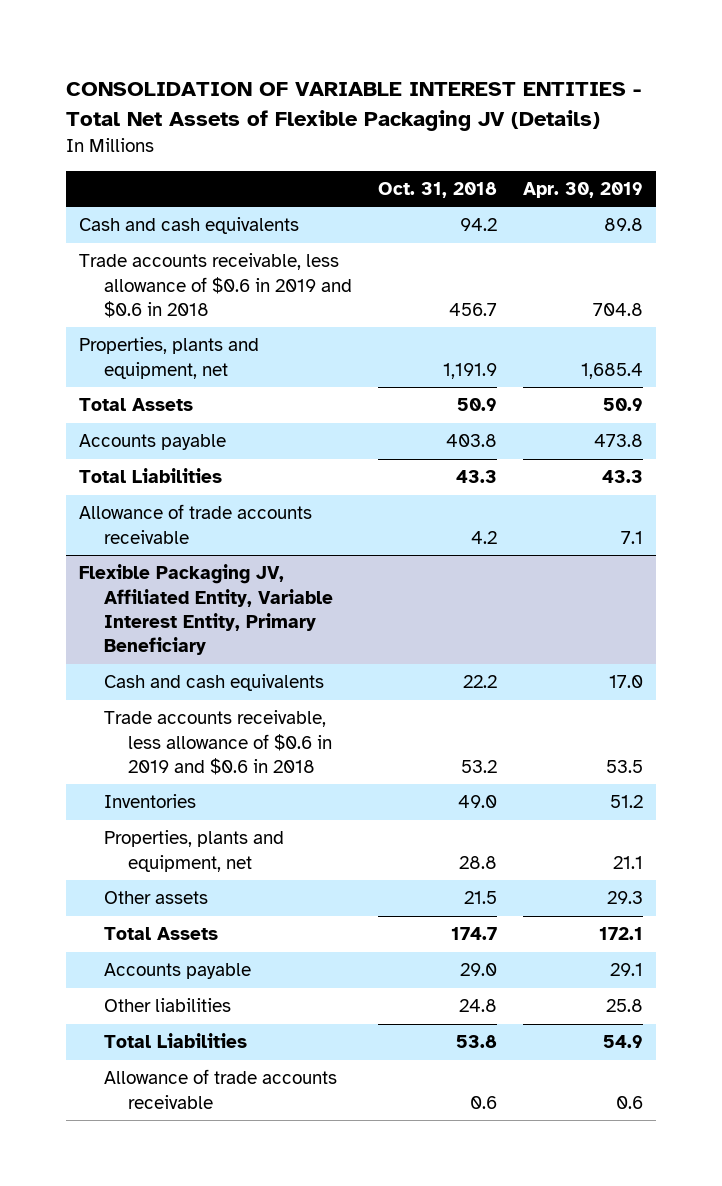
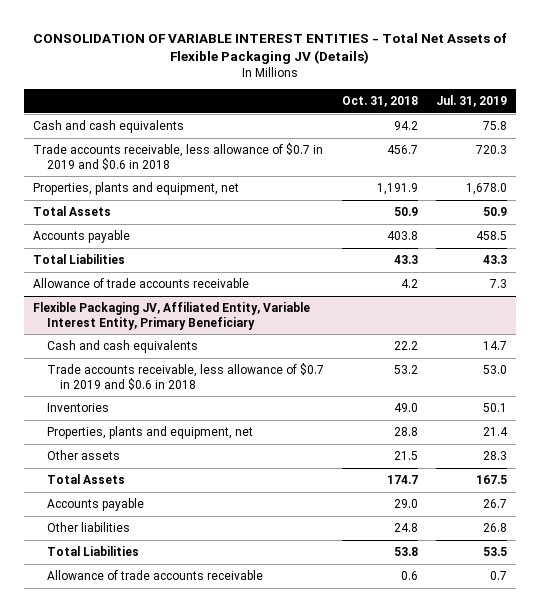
[522,182,643,199] Apr. 30, 2019 -> none
none -> [435,95,507,108] Jul. 31, 2019
[79,253,352,318] Trade accounts receivable, less allowance of $0.6 in 2019 and $0.6 in 2018 -> [33,143,324,170] Trade accounts receivable, less allowance of $0.7 in 2019 and $0.6 in 2018
[103,710,333,775] Trade accounts receivable, less allowance of $0.6 in 2019 and $0.6 in 2018 -> [46,363,324,390] Trade accounts receivable, less allowance of $0.7 in 2019 and $0.6 in 2018

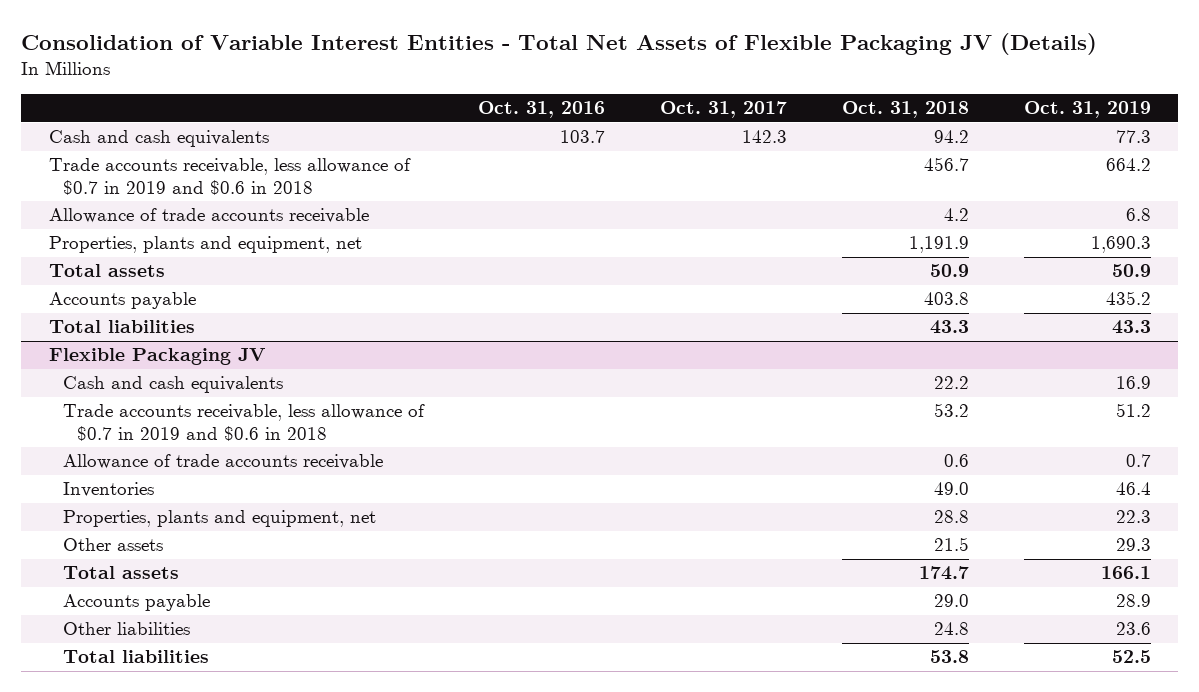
[33,32,508,65] CONSOLIDATION OF VARIABLE INTEREST ENTITIES - Total Net Assets of Flexible Packaging JV (Details) -> [21,33,1098,56] Consolidation of Variable Interest Entities - Total Net Assets of Flexible Packaging JV (Details)
[435,95,507,108] Jul. 31, 2019 -> none
none -> [478,101,606,119] Oct. 31, 2016
none -> [660,101,788,119] Oct. 31, 2017
none -> [1023,101,1151,119] Oct. 31, 2019
[33,278,250,289] Allowance of trade accounts receivable -> [48,208,369,224] Allowance of trade accounts receivable
[33,206,112,217] Total Assets -> [48,264,165,278] Total assets
[33,302,311,330] Flexible Packaging JV, Affiliated Entity, Variable Interest Entity, Primary Beneficiary -> none
[33,254,126,265] Total Liabilities -> [48,320,195,334] Total liabilities
none -> [48,348,266,366] Flexible Packaging JV
none -> [62,454,383,470] Allowance of trade accounts receivable
[46,474,125,485] Total Assets -> [62,566,179,580] Total assets
[46,570,263,581] Allowance of trade accounts receivable -> none
[46,546,139,557] Total Liabilities -> [62,650,209,664] Total liabilities

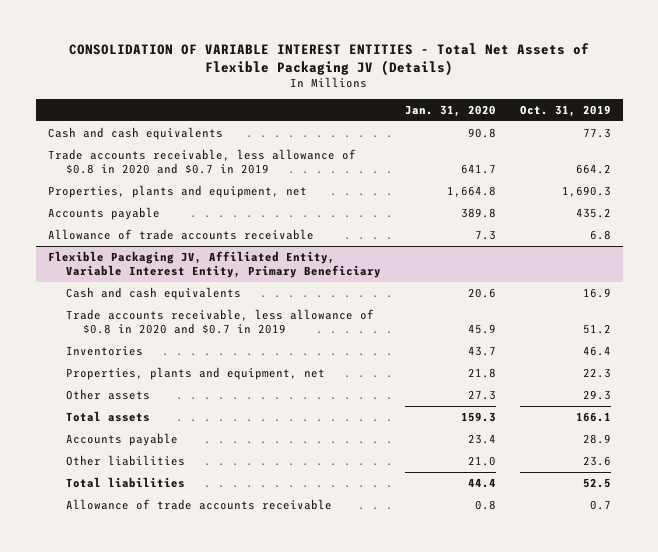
[21,33,1098,56] Consolidation of Variable Interest Entities - Total Net Assets of Flexible Packaging JV (Details) -> [69,42,590,76] CONSOLIDATION OF VARIABLE INTEREST ENTITIES - Total Net Assets of Flexible Packaging JV (Details)
[478,101,606,119] Oct. 31, 2016 -> none
[660,101,788,119] Oct. 31, 2017 -> none
[842,101,970,119] Oct. 31, 2018 -> none
none -> [404,104,496,117] Jan. 31, 2020
[48,158,411,195] Trade accounts receivable, less allowance of $0.7 in 2019 and $0.6 in 2018 -> [47,149,356,175] Trade accounts receivable, less allowance of $0.8 in 2020 and $0.7 in 2019
[48,264,165,278] Total assets -> none
[48,320,195,334] Total liabilities -> none
[48,348,266,366] Flexible Packaging JV -> none
[48,208,369,224] Allowance of trade accounts receivable -> [47,229,314,241] Allowance of trade accounts receivable
none -> [47,251,381,279] Flexible Packaging JV, Affiliated Entity, Variable Interest Entity, Primary Beneficiary
[62,454,383,470] Allowance of trade accounts receivable -> none
[62,404,425,441] Trade accounts receivable, less allowance of $0.7 in 2019 and $0.6 in 2018 -> [65,309,374,335] Trade accounts receivable, less allowance of $0.8 in 2020 and $0.7 in 2019
none -> [65,499,332,511] Allowance of trade accounts receivable

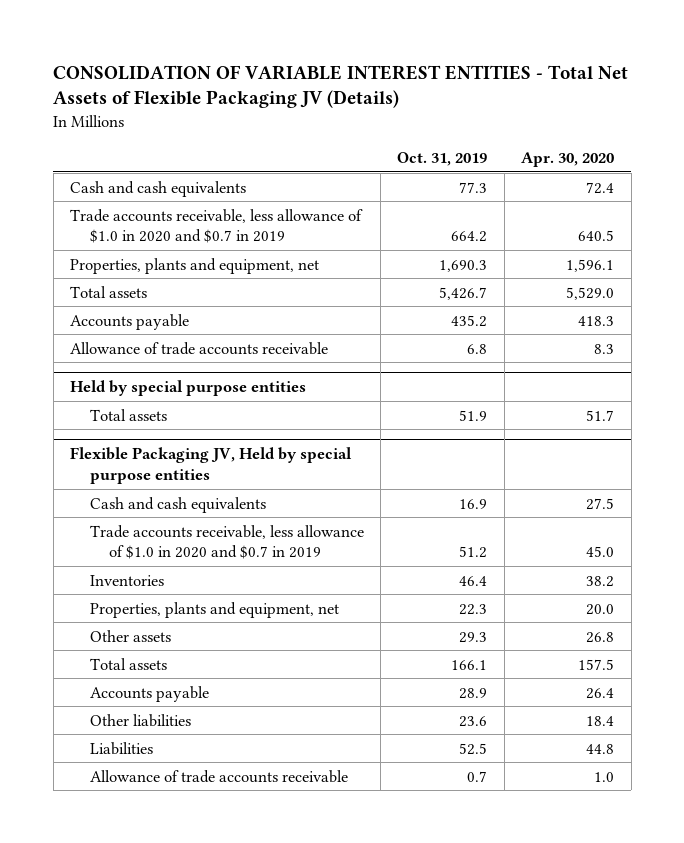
[404,104,496,117] Jan. 31, 2020 -> none
none -> [521,151,615,167] Apr. 30, 2020
[47,149,356,175] Trade accounts receivable, less allowance of $0.8 in 2020 and $0.7 in 2019 -> [70,208,364,244] Trade accounts receivable, less allowance of $1.0 in 2020 and $0.7 in 2019
none -> [70,285,148,298] Total assets
[47,251,381,279] Flexible Packaging JV, Affiliated Entity, Variable Interest Entity, Primary Beneficiary -> none
none -> [70,379,307,396] Held by special purpose entities
none -> [89,408,167,421] Total assets
none -> [70,446,353,484] Flexible Packaging JV, Held by special purpose entities
[65,309,374,335] Trade accounts receivable, less allowance of $0.8 in 2020 and $0.7 in 2019 -> [89,524,364,560] Trade accounts receivable, less allowance of $1.0 in 2020 and $0.7 in 2019
[65,477,185,489] Total liabilities -> [89,741,153,755] Liabilities

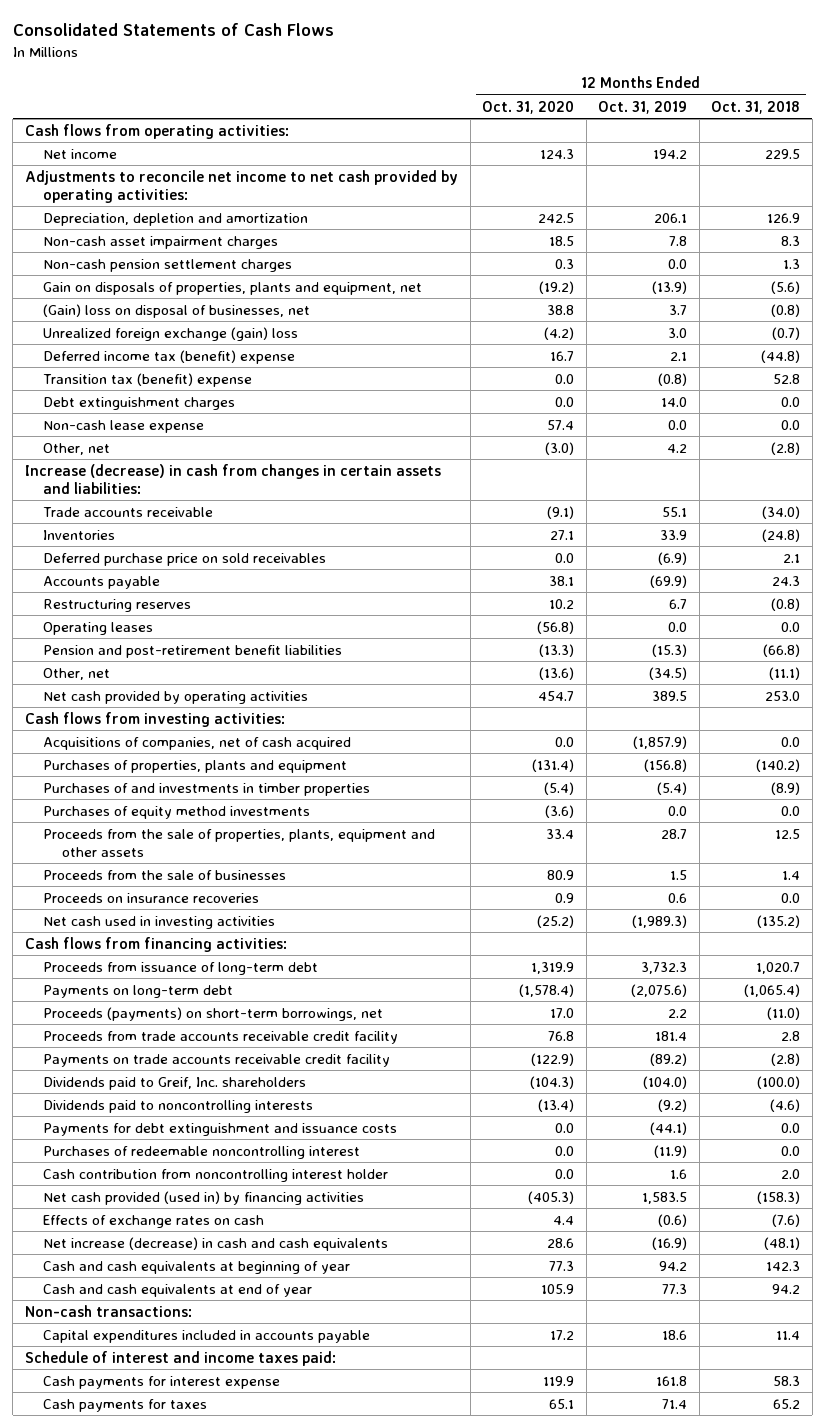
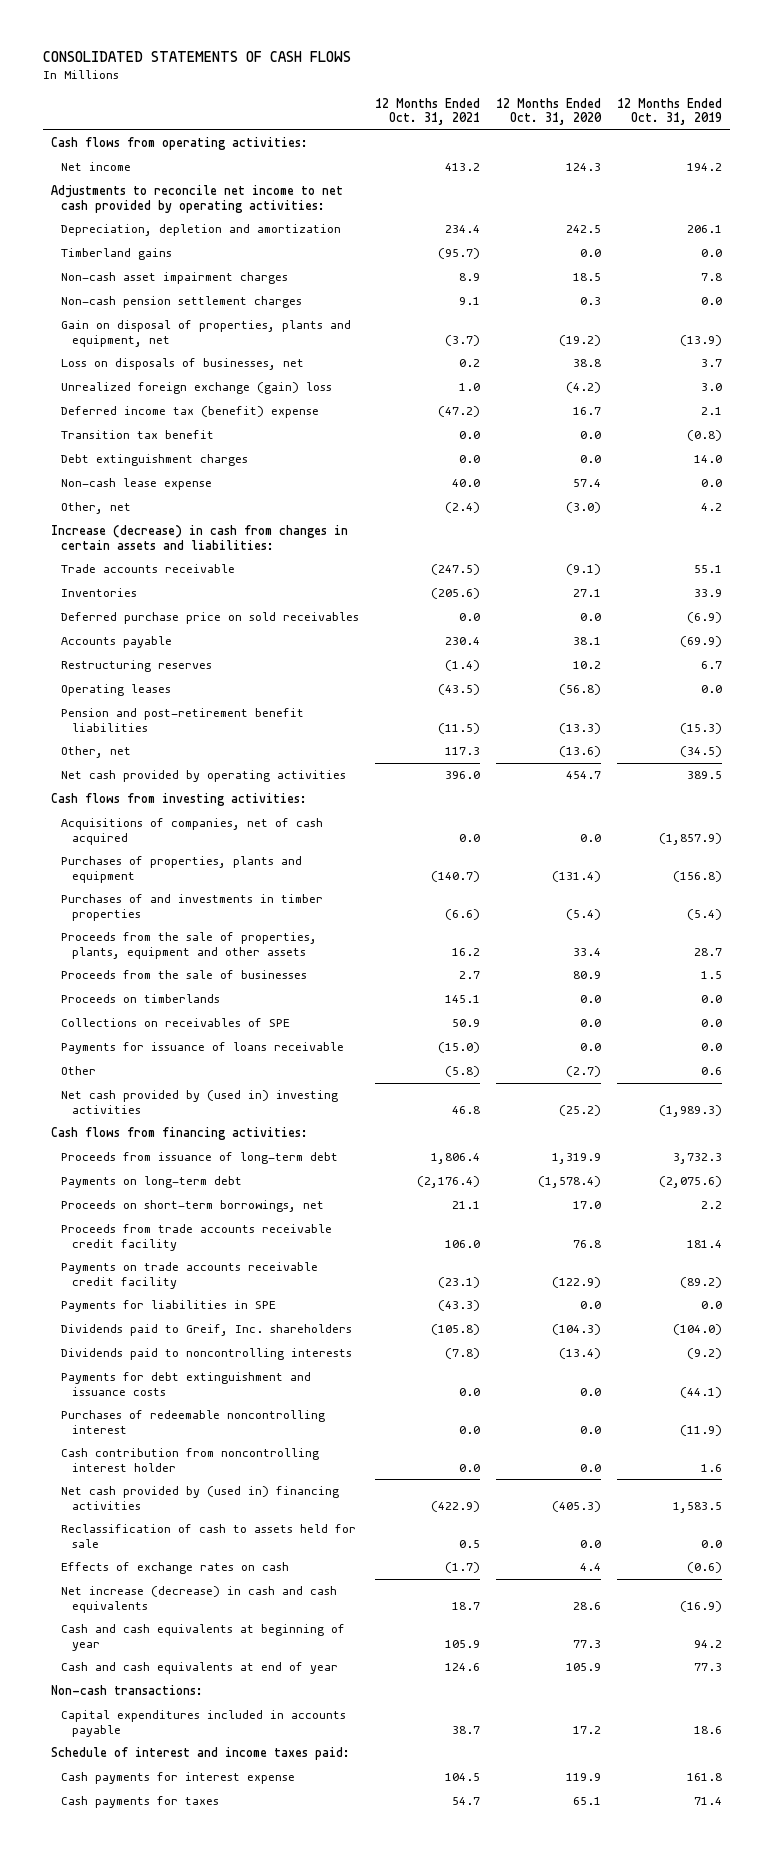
[12,23,334,37] Consolidated Statements of Cash Flows -> [42,51,351,63] CONSOLIDATED STATEMENTS OF CASH FLOWS
[711,100,801,114] Oct. 31, 2018 -> none
none -> [375,97,481,126] 12 Months Ended Oct. 31, 2021
none -> [61,248,173,261] Timberland gains
[43,281,423,295] Gain on disposals of properties, plants and equipment, net -> [61,320,352,347] Gain on disposal of properties, plants and equipment, net
[43,303,311,318] (Gain) loss on disposal of businesses, net -> [61,358,305,371] Loss on disposals of businesses, net
[43,372,253,387] Transition tax (benefit) expense -> [61,430,215,440] Transition tax benefit
[43,805,311,819] Purchases of equity method investments -> none
[43,892,260,903] Proceeds on insurance recoveries -> none
none -> [61,994,221,1004] Proceeds on timberlands
none -> [61,1018,291,1028] Collections on receivables of SPE
none -> [61,1042,345,1055] Payments for issuance of loans receivable
none -> [61,1066,97,1076] Other
[43,915,276,929] Net cash used in investing activities -> [61,1090,339,1114] Net cash provided by (used in) investing activities
[43,1006,384,1021] Proceeds (payments) on short-term borrowings, net -> [61,1200,325,1213] Proceeds on short-term borrowings, net
none -> [61,1300,277,1313] Payments for liabilities in SPE
[43,1190,365,1205] Net cash provided (used in) by financing activities -> [61,1486,340,1510] Net cash provided by (used in) financing activities
none -> [61,1524,357,1548] Reclassification of cash to assets held for sale

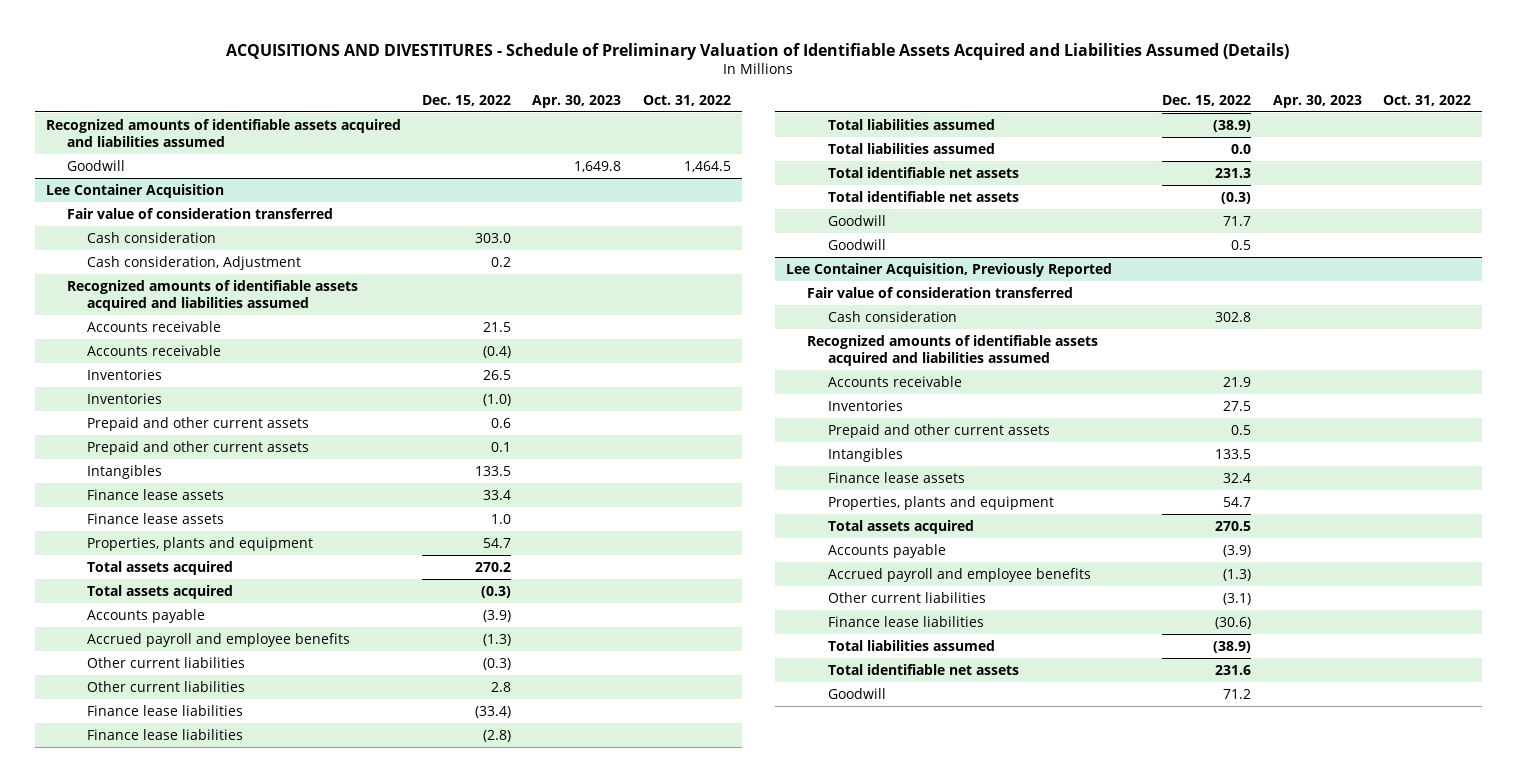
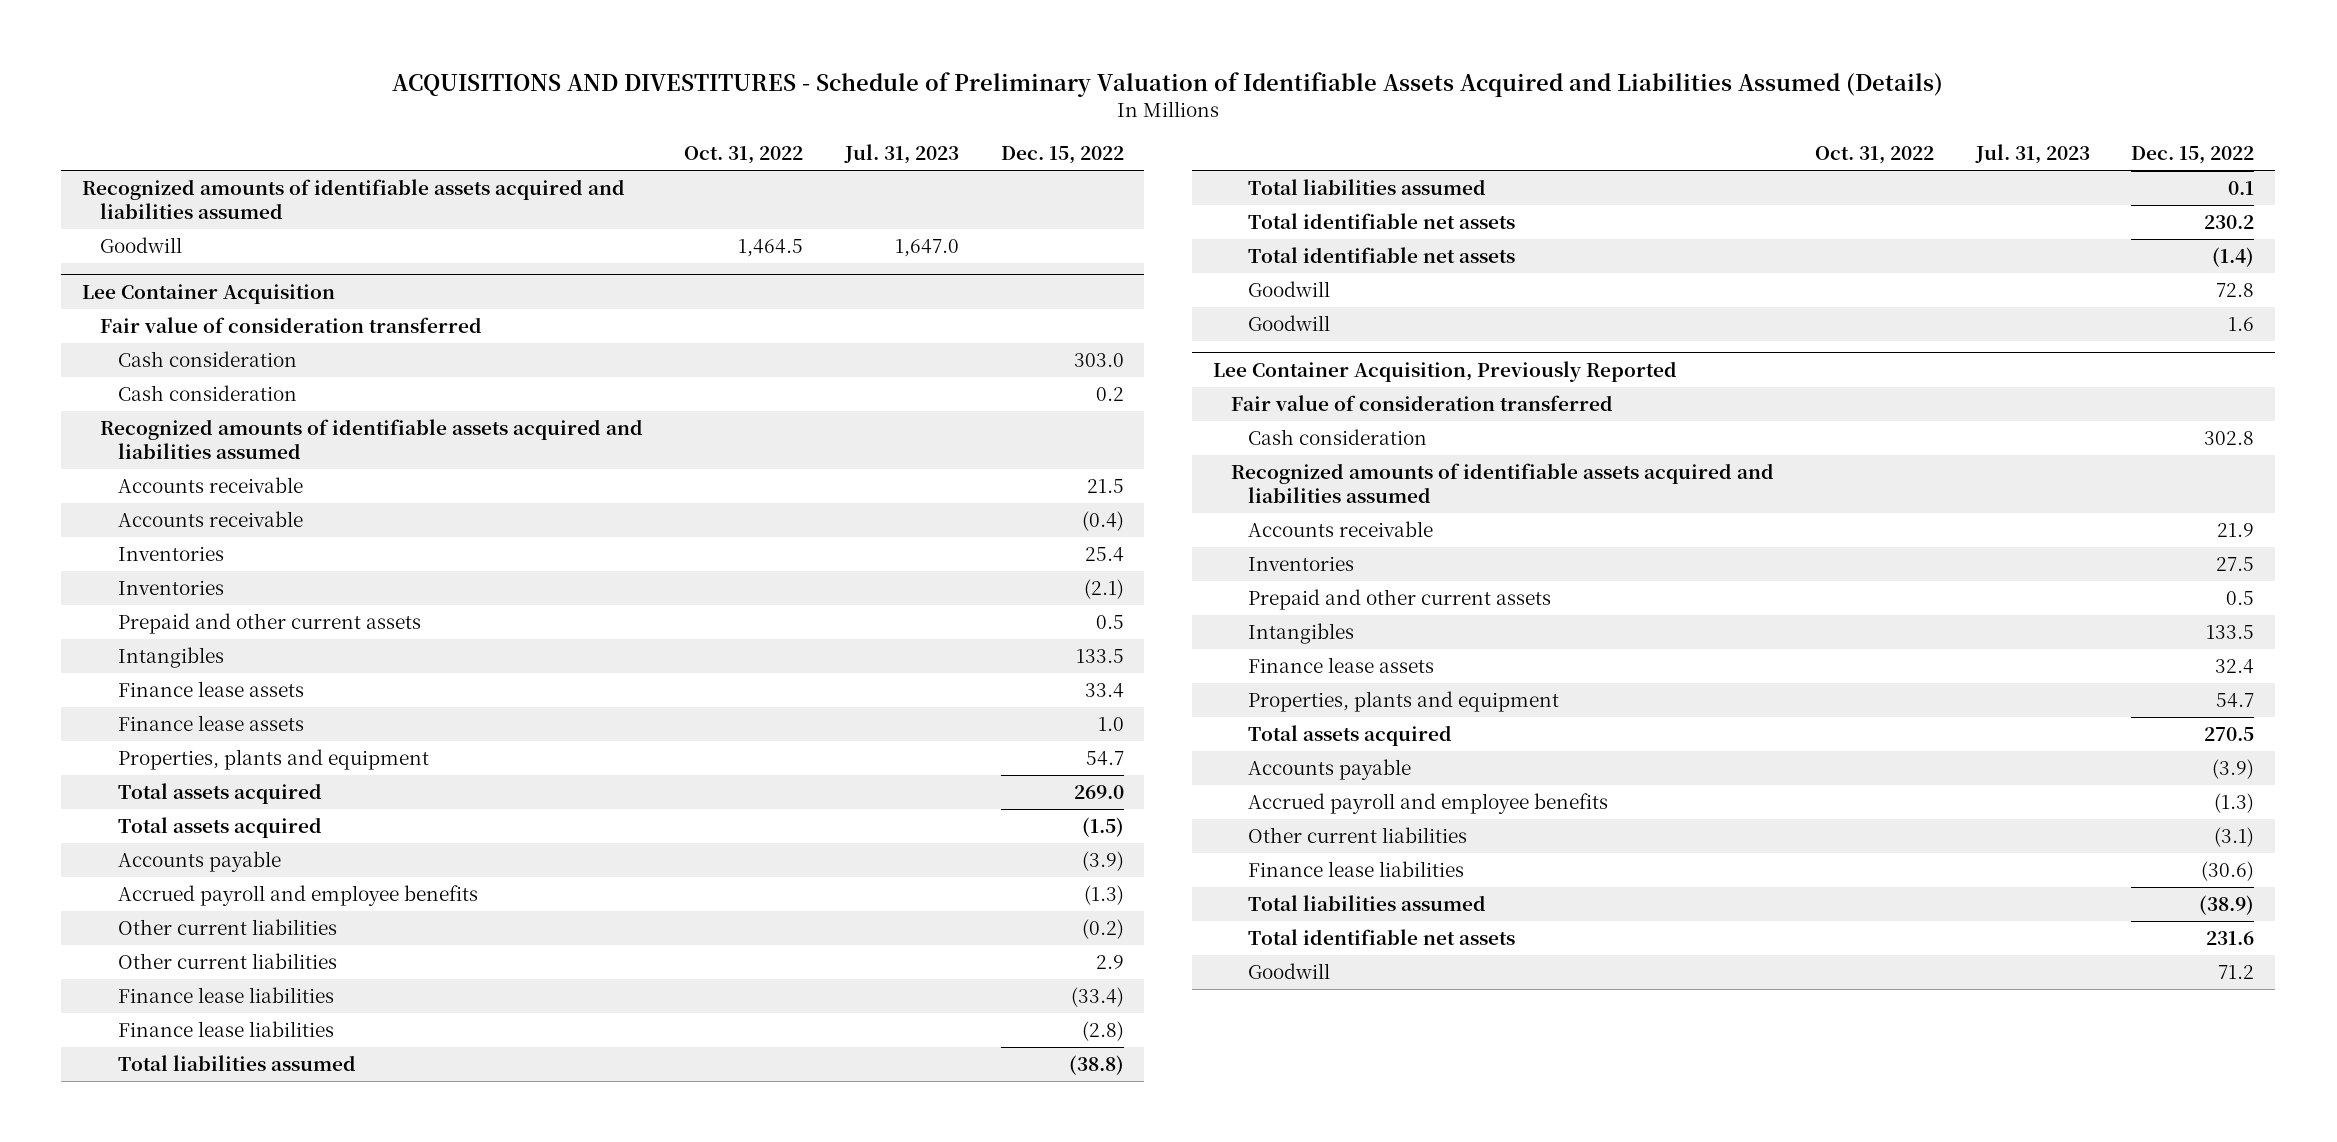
[532,94,622,108] Apr. 30, 2023 -> none
none -> [843,144,959,165] Jul. 31, 2023
[87,255,302,270] Cash consideration, Adjustment -> [117,385,297,402] Cash consideration
[87,440,310,455] Prepaid and other current assets -> none
[483,369,512,380] 26.5 -> [1084,547,1124,563] 25.4
[483,393,512,406] (1.0) -> [1083,579,1124,600] (2.1)
[491,417,512,428] 0.6 -> [1095,615,1124,630] 0.5
[475,561,512,572] 270.2 -> [1073,785,1124,800] 269.0
[481,585,512,598] (0.3) -> [1081,817,1124,838] (1.5)
[483,657,512,670] (0.3) -> [1081,919,1124,940] (0.2)
[491,681,512,692] 2.8 -> [1095,955,1124,970] 2.9
[1213,119,1252,132] (38.9) -> [1068,1055,1124,1076] (38.8)
[1231,143,1252,154] 0.0 -> [2228,181,2255,196] 0.1
[1215,167,1252,178] 231.3 -> [2204,215,2255,230] 230.2
[1221,191,1252,204] (0.3) -> [2212,247,2255,268] (1.4)
[1223,215,1252,226] 71.7 -> [2216,283,2255,298] 72.8
[1231,239,1252,250] 0.5 -> [2228,317,2255,332] 1.6

